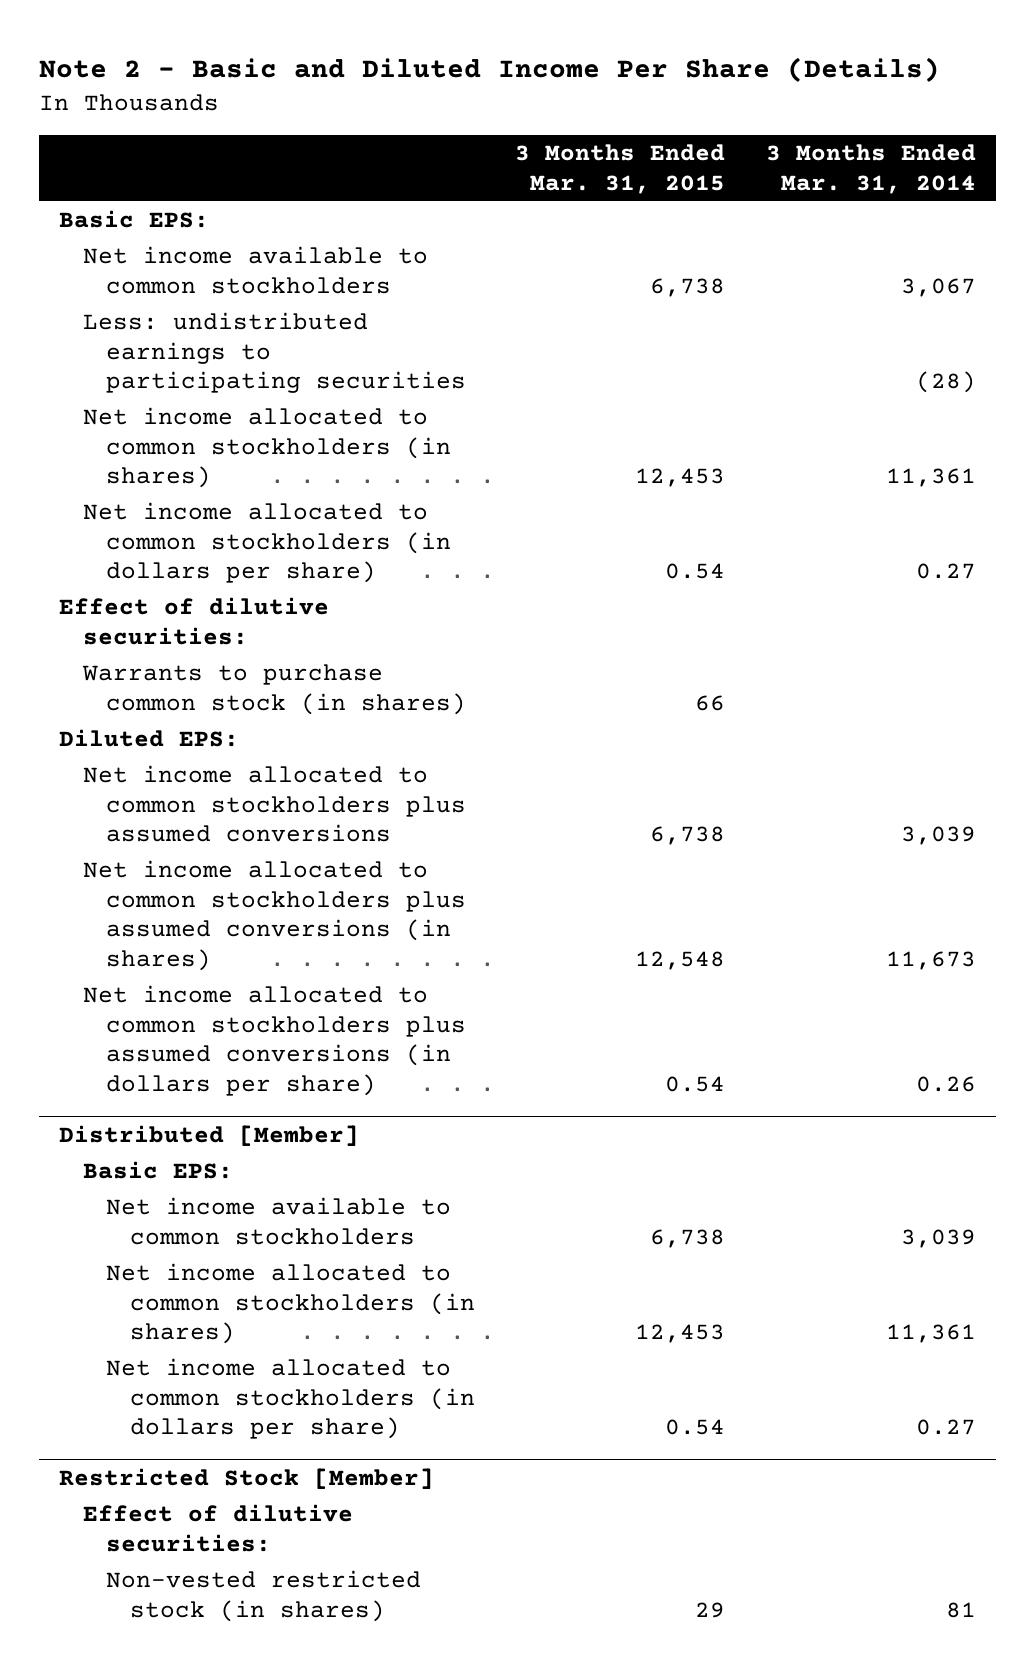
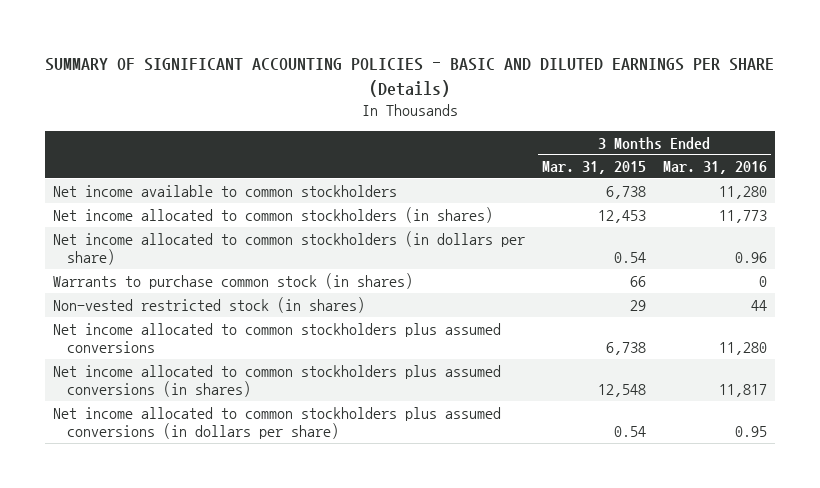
[39,57,941,83] Note 2 - Basic and Diluted Income Per Share (Details) -> [44,58,774,97] SUMMARY OF SIGNIFICANT ACCOUNTING POLICIES - BASIC AND DILUTED EARNINGS PER SHARE (Details)
[765,144,976,194] 3 Months Ended Mar. 31, 2014 -> none
none -> [662,161,767,175] Mar. 31, 2016
[59,210,210,229] Basic EPS: -> none
[82,312,467,394] Less: undistributed earnings to participating securities -> none
[59,597,330,645] Effect of dilutive securities: -> none
[59,729,240,748] Diluted EPS: -> none
none -> [53,296,366,313] Non-vested restricted stock (in shares)
[59,1125,360,1147] Distributed [Member] -> none
[82,1161,233,1180] Basic EPS: -> none
[106,1197,452,1245] Net income available to common stockholders -> none
[106,1263,475,1345] Net income allocated to common stockholders (in shares) -> none
[106,1358,475,1440] Net income allocated to common stockholders (in dollars per share) -> none
[59,1468,435,1490] Restricted Stock [Member] -> none
[82,1504,353,1552] Effect of dilutive securities: -> none
[106,1570,422,1622] Non-vested restricted stock (in shares) -> none

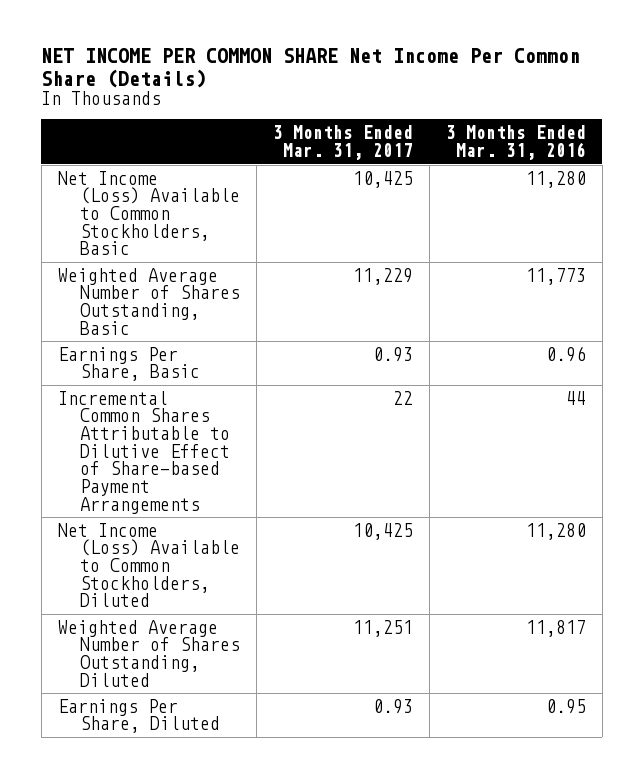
[44,58,774,97] SUMMARY OF SIGNIFICANT ACCOUNTING POLICIES - BASIC AND DILUTED EARNINGS PER SHARE (Details) -> [41,48,581,88] NET INCOME PER COMMON SHARE Net Income Per Common Share (Details)
[541,161,646,175] Mar. 31, 2015 -> none
none -> [272,125,413,160] 3 Months Ended Mar. 31, 2017
[53,272,414,289] Warrants to purchase common stock (in shares) -> none
[53,184,398,197] Net income available to common stockholders -> [57,170,240,256] Net Income (Loss) Available to Common Stockholders, Basic
[53,206,494,223] Net income allocated to common stockholders (in shares) -> [57,267,240,335] Weighted Average Number of Shares Outstanding, Basic
[53,230,526,266] Net income allocated to common stockholders (in dollars per share) -> [57,346,200,382] Earnings Per Share, Basic
[53,296,366,313] Non-vested restricted stock (in shares) -> [57,390,230,514] Incremental Common Shares Attributable to Dilutive Effect of Share-based Payment Arrangements
[53,322,502,354] Net income allocated to common stockholders plus assumed conversions -> [57,522,240,608] Net Income (Loss) Available to Common Stockholders, Diluted
[53,364,502,398] Net income allocated to common stockholders plus assumed conversions (in shares) -> [57,619,240,687] Weighted Average Number of Shares Outstanding, Diluted
[53,406,502,440] Net income allocated to common stockholders plus assumed conversions (in dollars per share) -> [57,698,220,734] Earnings Per Share, Diluted

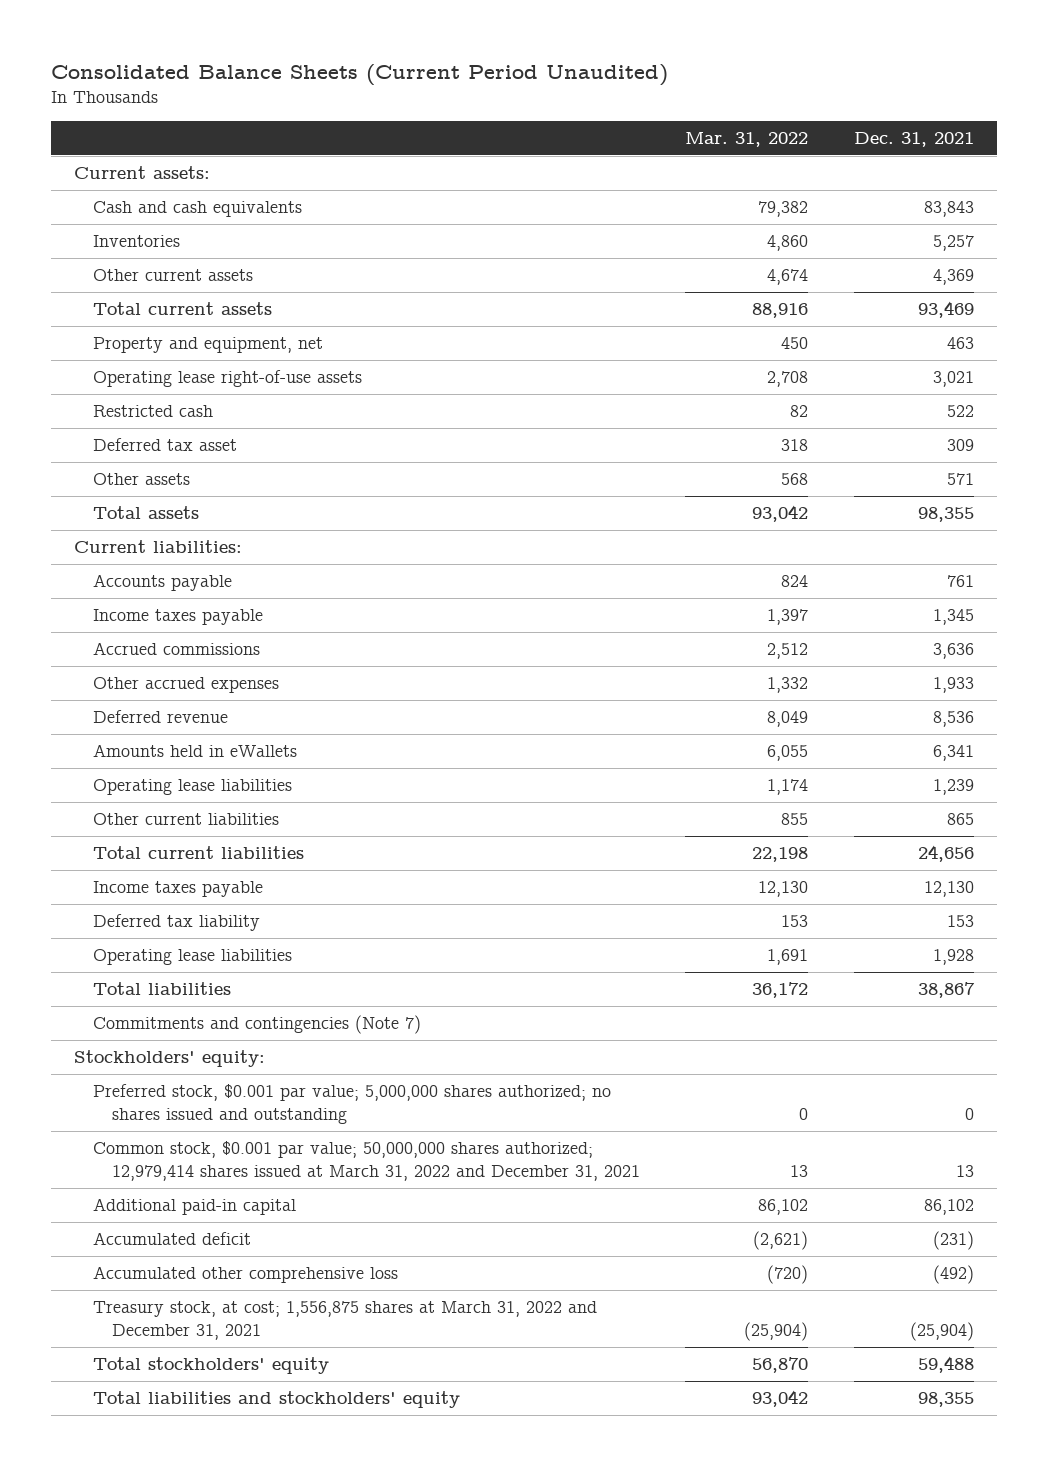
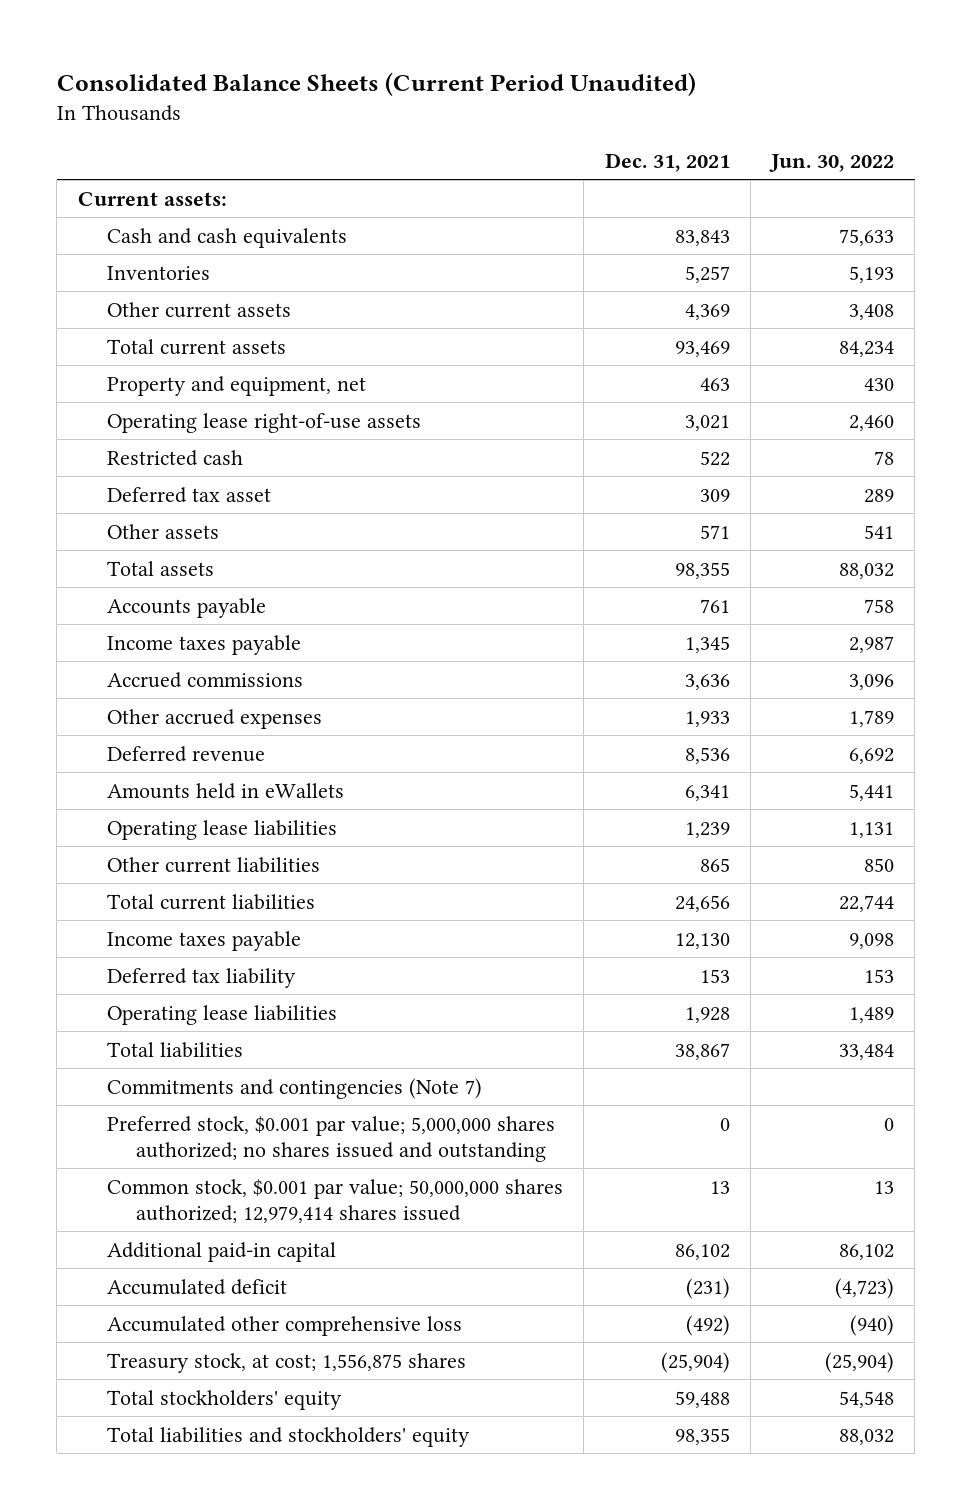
[685,132,809,148] Mar. 31, 2022 -> none
none -> [769,153,895,172] Jun. 30, 2022
[73,540,242,554] Current liabilities: -> none
[73,1050,265,1068] Stockholders' equity: -> none
[92,1141,640,1181] Common stock, $0.001 par value; 50,000,000 shares authorized; 12,979,414 shares issued at March 31, 2022 and December 31, 2021 -> [107,1178,564,1223] Common stock, $0.001 par value; 50,000,000 shares authorized; 12,979,414 shares issued
[92,1301,597,1340] Treasury stock, at cost; 1,556,875 shares at March 31, 2022 and December 31, 2021 -> [107,1352,467,1373] Treasury stock, at cost; 1,556,875 shares

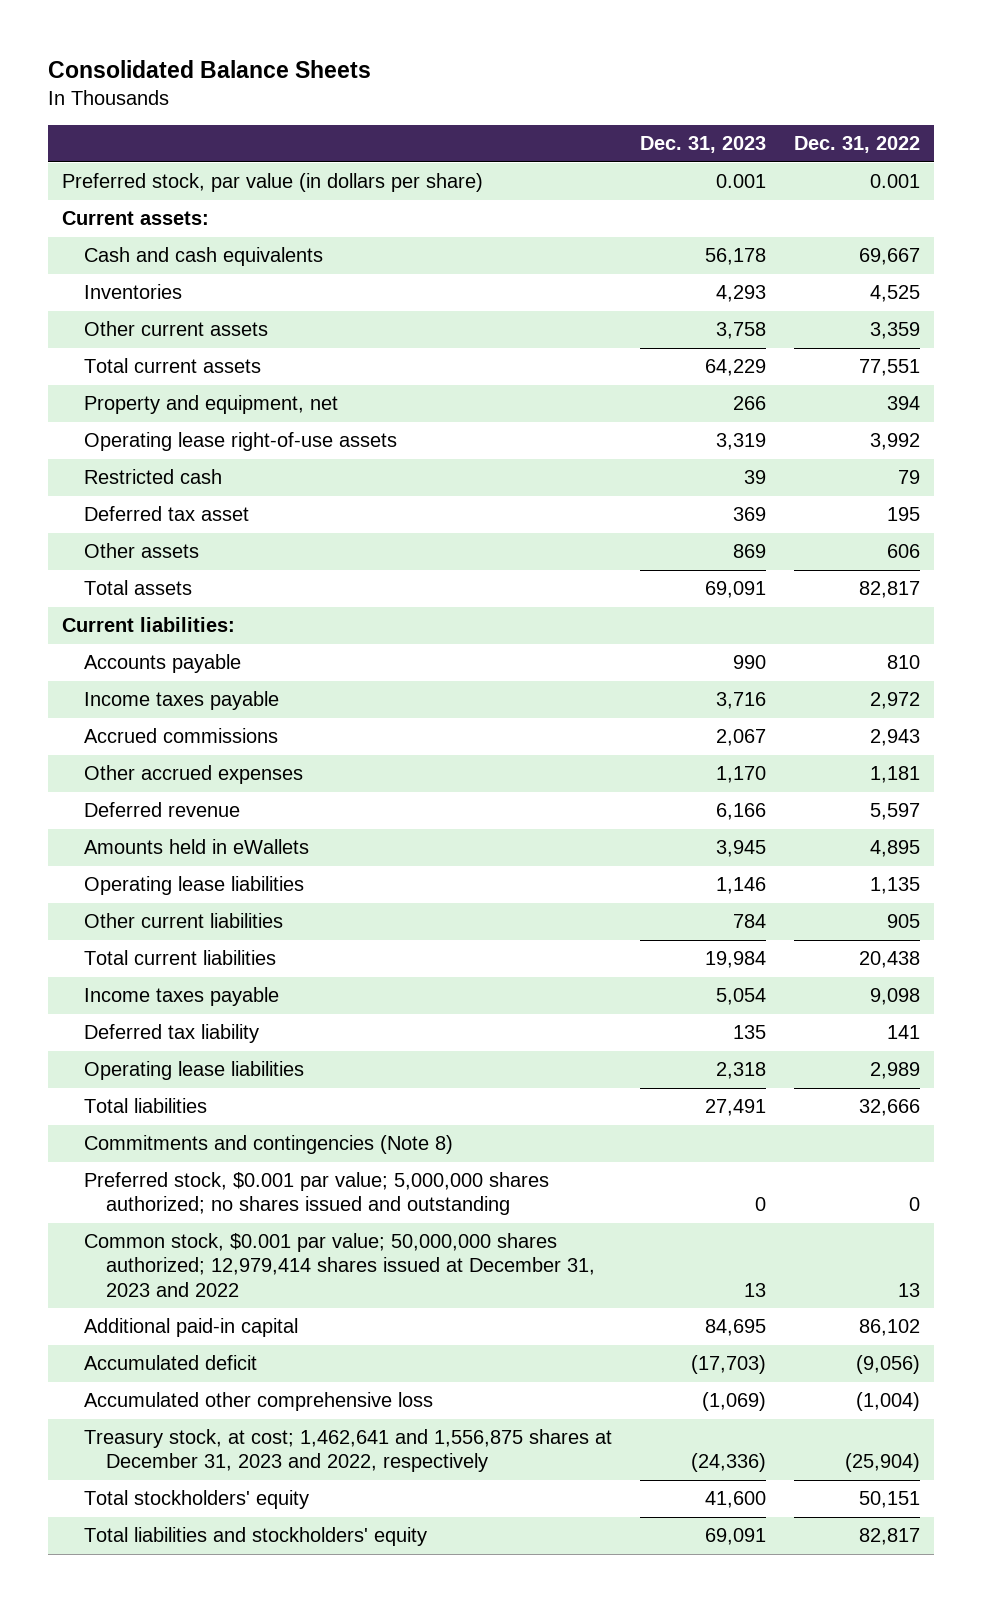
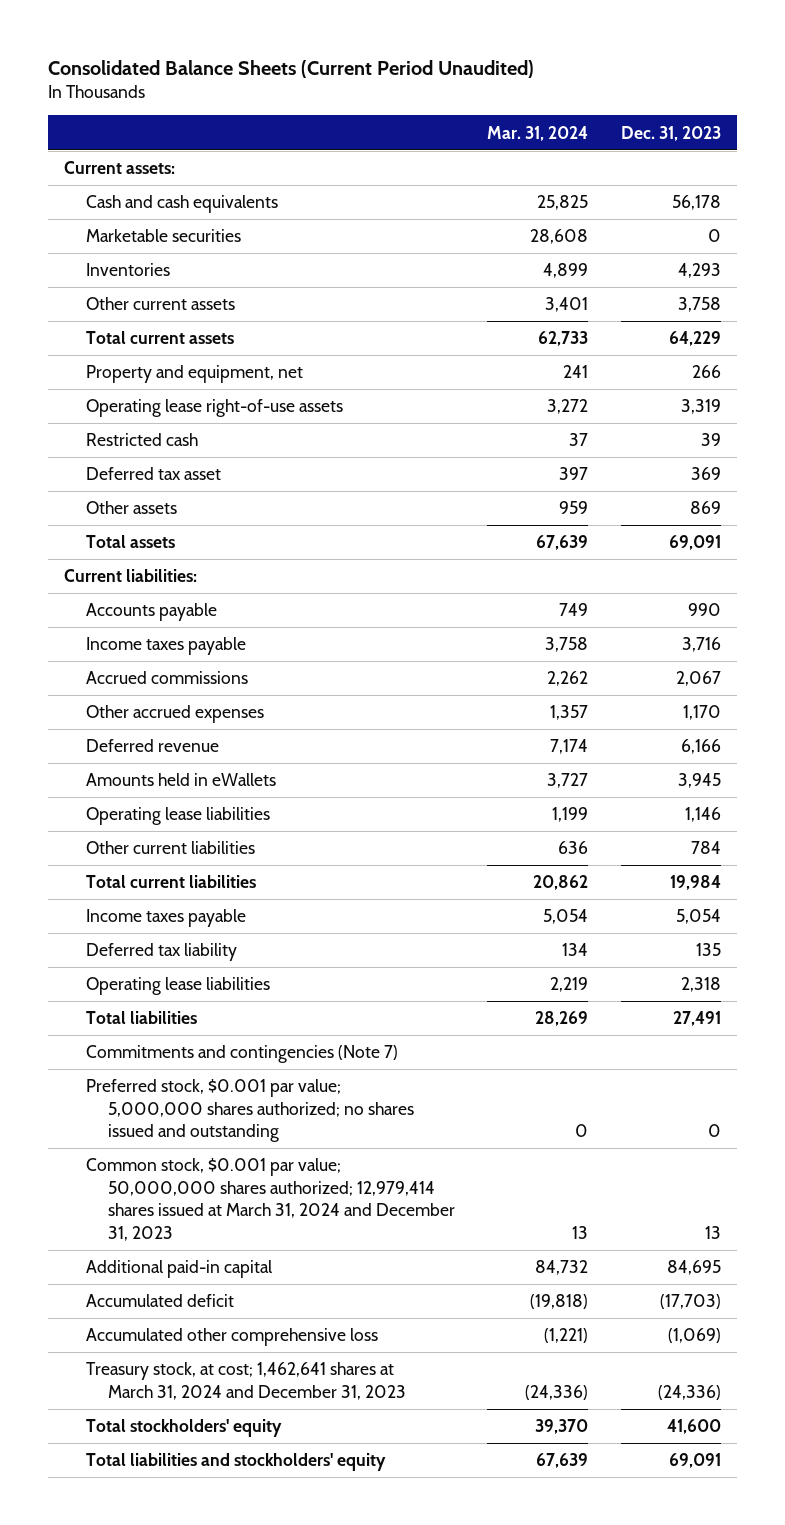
[47,60,371,79] Consolidated Balance Sheets -> [47,59,534,78] Consolidated Balance Sheets (Current Period Unaudited)
[793,136,920,154] Dec. 31, 2022 -> none
none -> [487,125,589,141] Mar. 31, 2024
[61,173,483,193] Preferred stock, par value (in dollars per share) -> none
none -> [85,229,241,243] Marketable securities
[83,1135,453,1155] Commitments and contingencies (Note 8) -> [85,1045,398,1064] Commitments and contingencies (Note 7)
[83,1233,595,1297] Common stock, $0.001 par value; 50,000,000 shares authorized; 12,979,414 shares issued at December 31, 2023 and 2022 -> [85,1158,455,1241] Common stock, $0.001 par value; 50,000,000 shares authorized; 12,979,414 shares issued at March 31, 2024 and December 31, 2023
[83,1429,612,1473] Treasury stock, at cost; 1,462,641 and 1,556,875 shares at December 31, 2023 and 2022, respectively -> [85,1362,406,1400] Treasury stock, at cost; 1,462,641 shares at March 31, 2024 and December 31, 2023

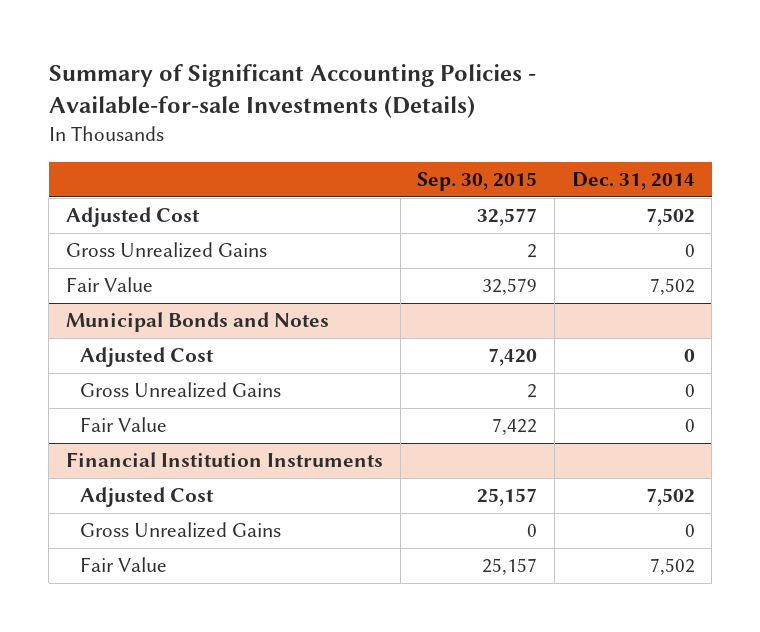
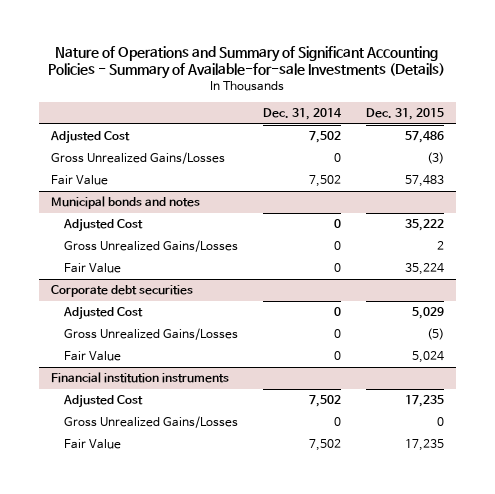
[48,63,536,119] Summary of Significant Accounting Policies - Available-for-sale Investments (Details) -> [48,45,446,80] Nature of Operations and Summary of Significant Accounting Policies - Summary of Available-for-sale Investments (Details)
[417,172,538,192] Sep. 30, 2015 -> none
none -> [365,107,444,120] Dec. 31, 2015
[65,242,267,259] Gross Unrealized Gains -> [51,152,226,165] Gross Unrealized Gains/Losses
[65,312,329,333] Municipal Bonds and Notes -> [51,196,201,210] Municipal bonds and notes
[80,382,282,399] Gross Unrealized Gains -> [63,240,238,253] Gross Unrealized Gains/Losses
none -> [51,285,194,298] Corporate debt securities
none -> [62,306,143,321] Adjusted Cost
none -> [63,328,238,341] Gross Unrealized Gains/Losses
none -> [63,351,121,362] Fair Value
[65,452,383,468] Financial Institution Instruments -> [51,372,230,384] Financial institution instruments
[80,522,282,539] Gross Unrealized Gains -> [63,416,238,429] Gross Unrealized Gains/Losses

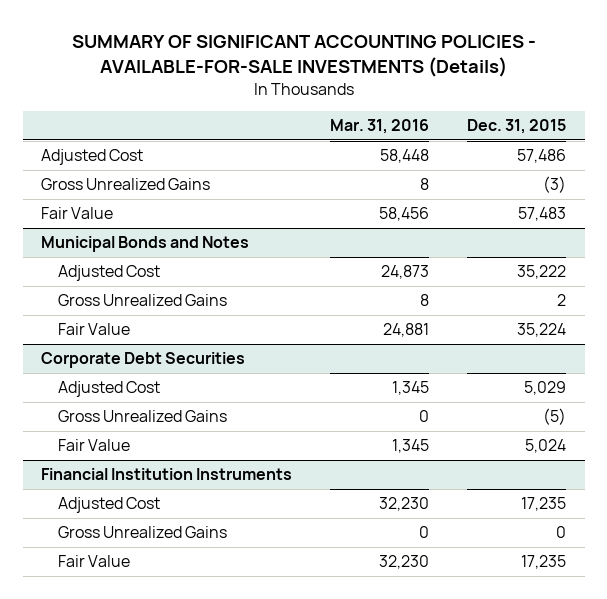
[48,45,446,80] Nature of Operations and Summary of Significant Accounting Policies - Summary of Available-for-sale Investments (Details) -> [71,34,536,77] SUMMARY OF SIGNIFICANT ACCOUNTING POLICIES - AVAILABLE-FOR-SALE INVESTMENTS (Details)
[262,107,342,120] Dec. 31, 2014 -> none
none -> [330,119,430,135] Mar. 31, 2016
[51,152,226,165] Gross Unrealized Gains/Losses -> [41,178,211,191] Gross Unrealized Gains
[51,196,201,210] Municipal bonds and notes -> [41,236,250,253] Municipal Bonds and Notes
[63,240,238,253] Gross Unrealized Gains/Losses -> [58,294,228,307] Gross Unrealized Gains
[51,285,194,298] Corporate debt securities -> [41,352,246,369] Corporate Debt Securities
[63,328,238,341] Gross Unrealized Gains/Losses -> [58,410,228,423] Gross Unrealized Gains
[51,372,230,384] Financial institution instruments -> [41,468,293,481] Financial Institution Instruments
[63,416,238,429] Gross Unrealized Gains/Losses -> [58,526,228,539] Gross Unrealized Gains

